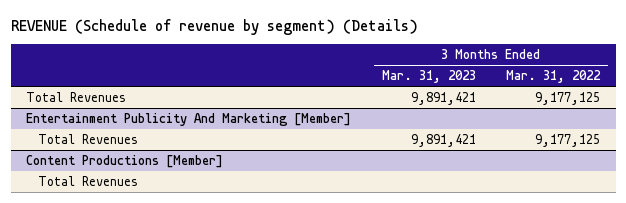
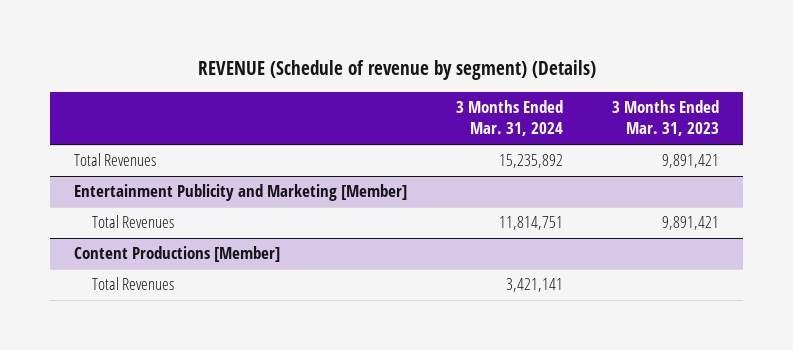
[506,70,602,84] Mar. 31, 2022 -> none
none -> [456,100,564,137] 3 Months Ended Mar. 31, 2024
[25,113,351,127] Entertainment Publicity And Marketing [Member] -> [74,184,408,202] Entertainment Publicity and Marketing [Member]

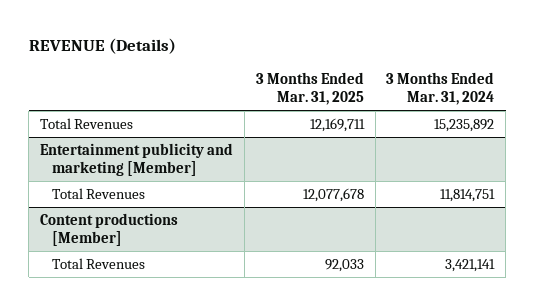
[197,60,596,81] REVENUE (Schedule of revenue by segment) (Details) -> [28,38,176,55] REVENUE (Details)
[611,100,719,137] 3 Months Ended Mar. 31, 2023 -> none
none -> [255,72,364,106] 3 Months Ended Mar. 31, 2025
[74,184,408,202] Entertainment Publicity and Marketing [Member] -> [40,143,234,176] Entertainment publicity and marketing [Member]
[74,246,281,263] Content Productions [Member] -> [40,213,179,246] Content productions [Member]

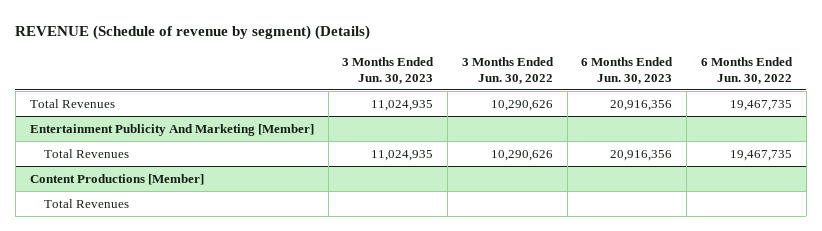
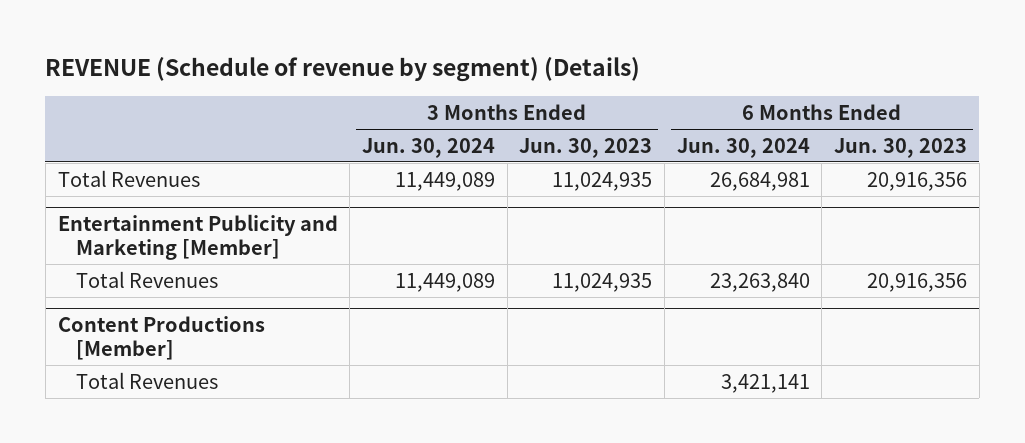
[461,57,554,84] 3 Months Ended Jun. 30, 2022 -> none
[700,57,793,84] 6 Months Ended Jun. 30, 2022 -> none
none -> [361,137,495,158] Jun. 30, 2024
none -> [676,137,810,158] Jun. 30, 2024
[29,123,314,136] Entertainment Publicity And Marketing [Member] -> [57,214,338,260] Entertainment Publicity and Marketing [Member]

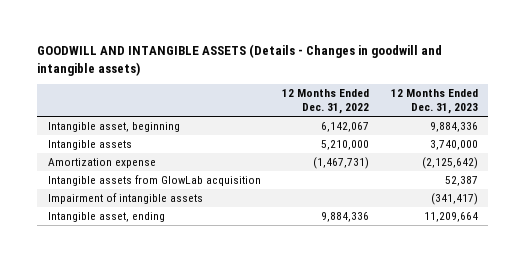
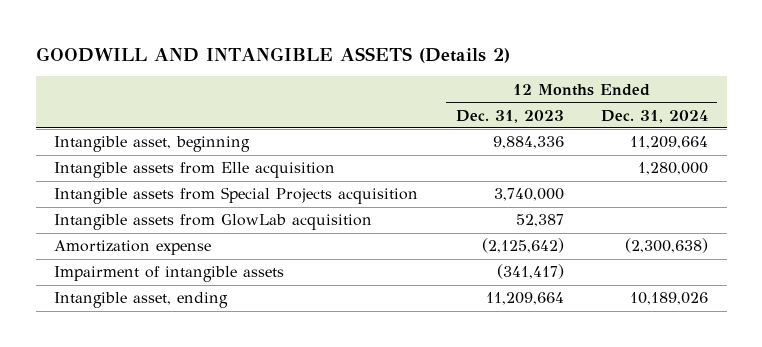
[36,43,442,76] GOODWILL AND INTANGIBLE ASSETS (Details - Changes in goodwill and intangible assets) -> [35,46,510,63] GOODWILL AND INTANGIBLE ASSETS (Details 2)
[282,89,370,115] 12 Months Ended Dec. 31, 2022 -> none
none -> [600,109,708,123] Dec. 31, 2024
none -> [54,162,336,179] Intangible assets from Elle acquisition
[47,140,132,151] Intangible assets -> [54,187,419,205] Intangible assets from Special Projects acquisition
[47,158,156,169] Amortization expense -> [54,240,212,256] Amortization expense

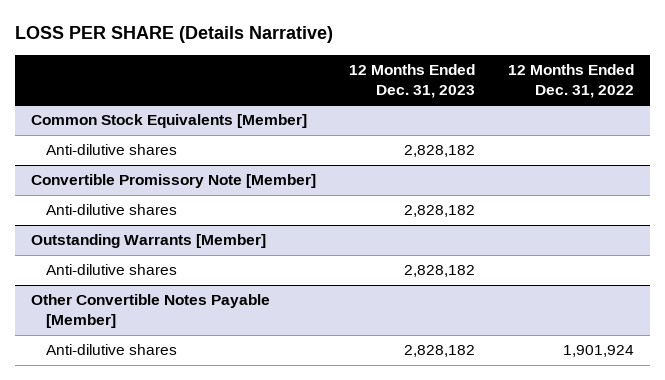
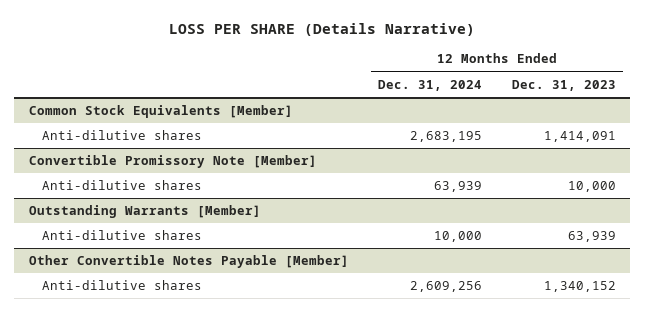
[507,64,634,98] 12 Months Ended Dec. 31, 2022 -> none
none -> [378,79,483,91] Dec. 31, 2024
[403,145,475,158] 2,828,182 -> [543,131,616,143] 1,414,091
[403,205,475,218] 2,828,182 -> [567,181,616,193] 10,000
[403,265,475,278] 2,828,182 -> [567,231,616,243] 63,939
[403,345,475,358] 2,828,182 -> [543,281,616,293] 1,340,152

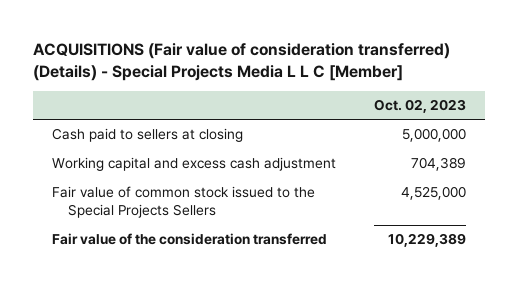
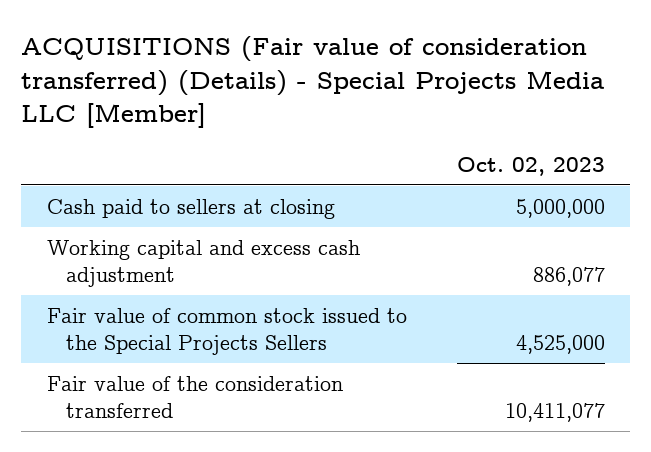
[32,42,450,81] ACQUISITIONS (Fair value of consideration transferred) (Details) - Special Projects Media L L C [Member] -> [21,35,605,129] ACQUISITIONS (Fair value of consideration transferred) (Details) - Special Projects Media LLC [Member]
[411,157,467,172] 704,389 -> [532,266,605,286] 886,077
[388,233,467,248] 10,229,389 -> [504,402,605,422] 10,411,077

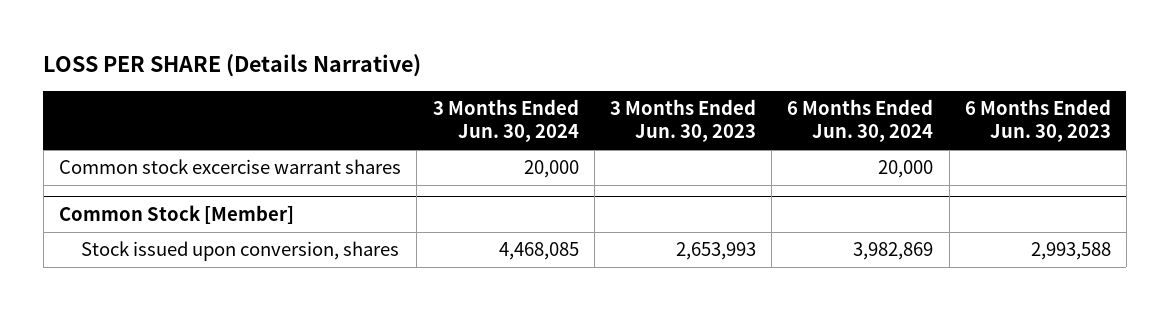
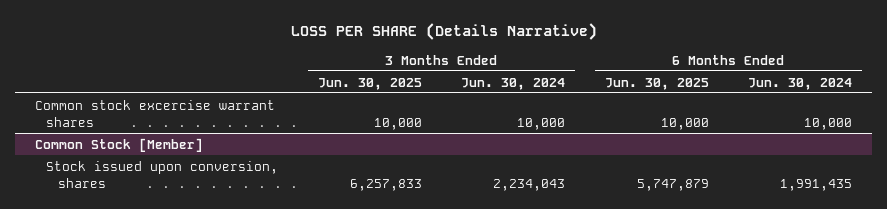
[609,99,756,143] 3 Months Ended Jun. 30, 2023 -> none
[964,99,1111,143] 6 Months Ended Jun. 30, 2023 -> none
none -> [317,77,422,90] Jun. 30, 2025
none -> [604,77,709,90] Jun. 30, 2025
[523,160,579,179] 20,000 -> [517,117,566,130] 10,000
[878,160,934,179] 20,000 -> [803,117,852,130] 10,000
[498,242,579,261] 4,468,085 -> [493,178,566,191] 2,234,043
[853,242,934,261] 3,982,869 -> [779,178,852,191] 1,991,435

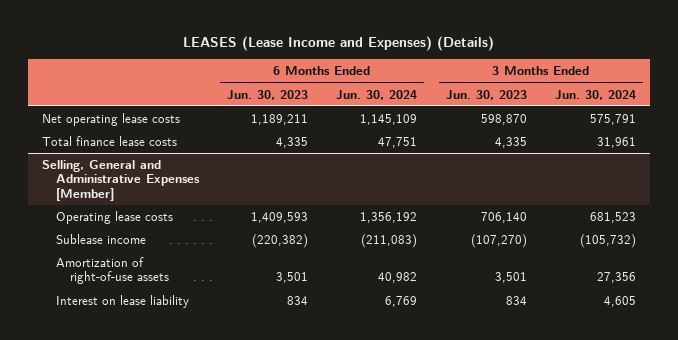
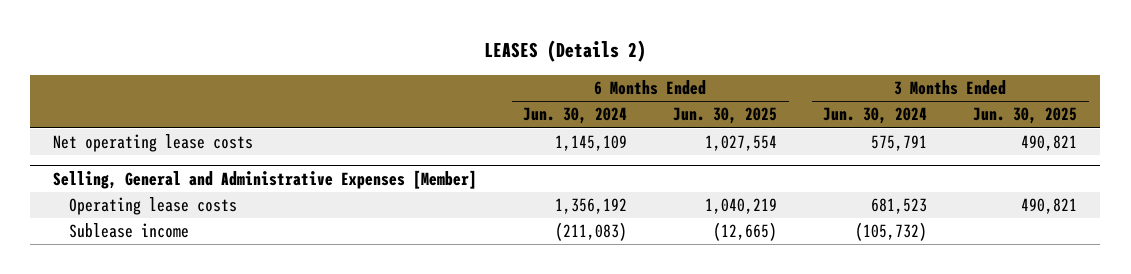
[182,35,494,51] LEASES (Lease Income and Expenses) (Details) -> [484,40,647,63] LEASES (Details 2)
[227,89,309,100] Jun. 30, 2023 -> none
[445,89,527,100] Jun. 30, 2023 -> none
none -> [673,107,778,125] Jun. 30, 2025
none -> [973,107,1078,125] Jun. 30, 2025
[41,136,177,147] Total finance lease costs -> none
[55,257,170,285] Amortization of right-of-use assets -> none
[55,295,189,309] Interest on lease liability -> none

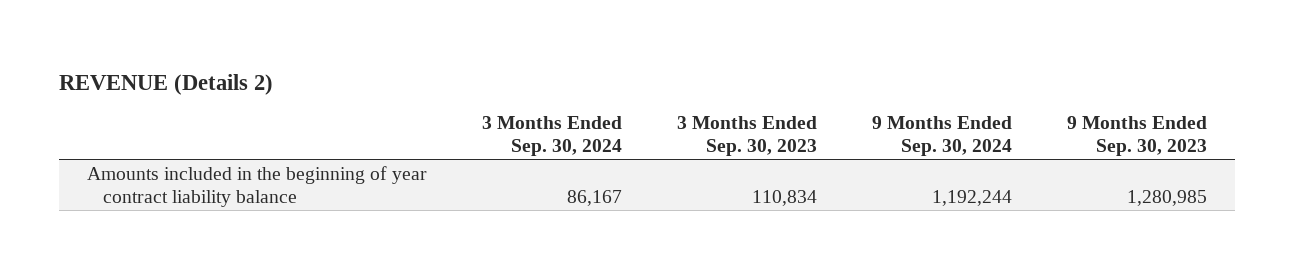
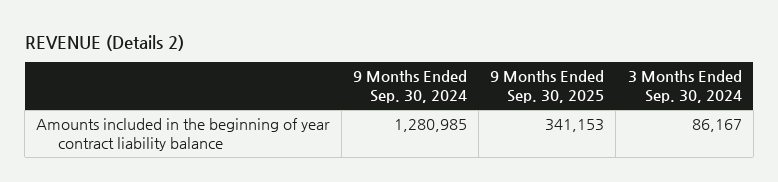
[677,116,818,156] 3 Months Ended Sep. 30, 2023 -> none
[1067,116,1208,156] 9 Months Ended Sep. 30, 2023 -> none
none -> [490,70,605,104] 9 Months Ended Sep. 30, 2025
[932,189,1013,206] 1,192,244 -> [393,119,467,133] 1,280,985

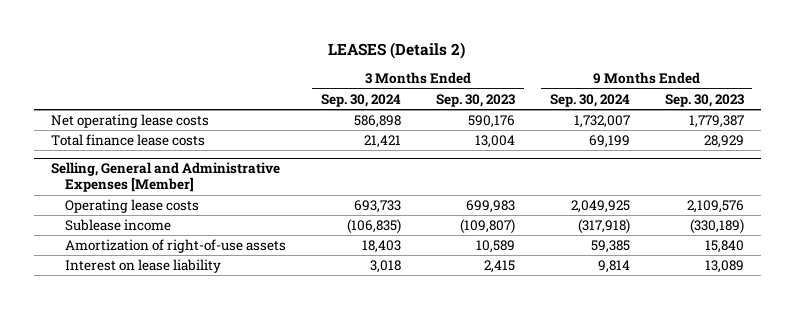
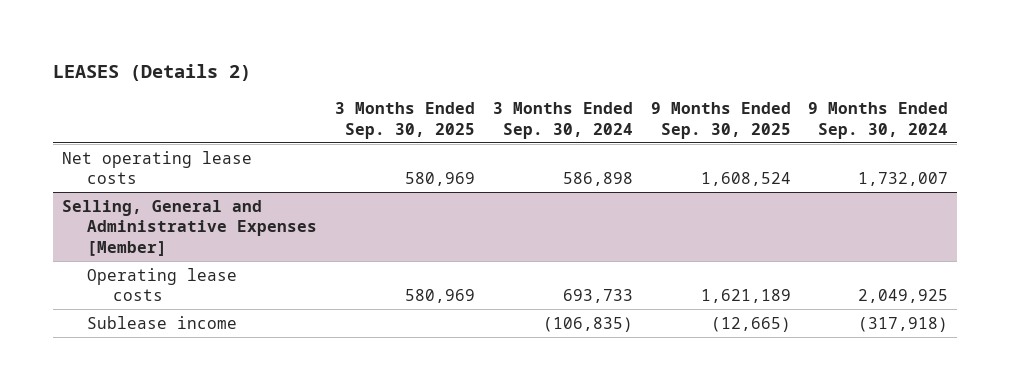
[436,93,516,107] Sep. 30, 2023 -> none
[664,93,744,107] Sep. 30, 2023 -> none
none -> [334,101,475,139] 3 Months Ended Sep. 30, 2025
none -> [650,101,791,139] 9 Months Ended Sep. 30, 2025
[51,134,206,147] Total finance lease costs -> none
[65,239,287,254] Amortization of right-of-use assets -> none
[65,259,222,274] Interest on lease liability -> none

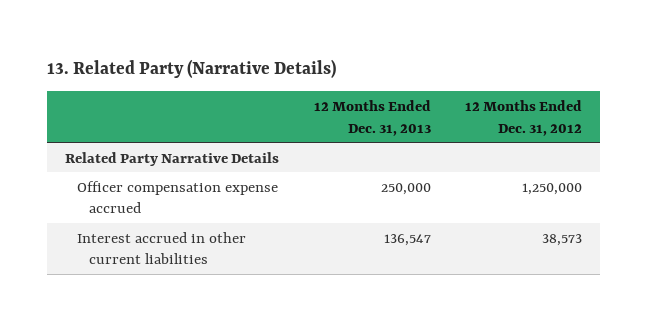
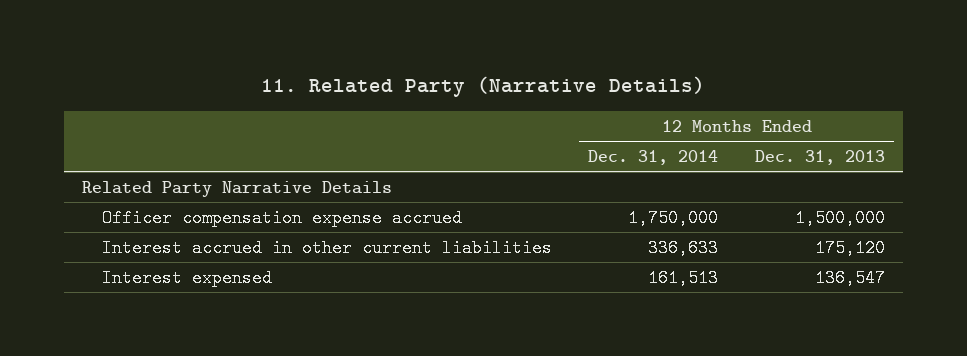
[47,59,337,79] 13. Related Party (Narrative Details) -> [261,76,706,98] 11. Related Party (Narrative Details)
[465,99,583,136] 12 Months Ended Dec. 31, 2012 -> none
none -> [588,149,719,165] Dec. 31, 2014
[380,182,431,195] 250,000 -> [794,208,885,227] 1,500,000
[383,233,431,246] 136,547 -> [814,238,885,257] 175,120
none -> [101,268,272,287] Interest expensed

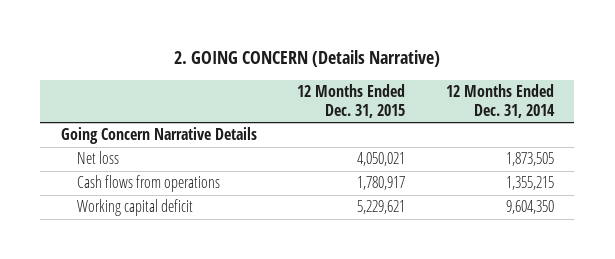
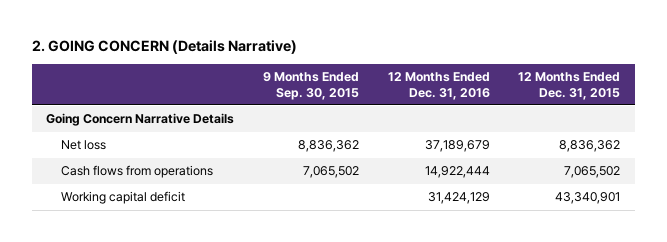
[445,84,555,119] 12 Months Ended Dec. 31, 2014 -> none
none -> [263,72,360,100] 9 Months Ended Sep. 30, 2015
none -> [387,72,490,100] 12 Months Ended Dec. 31, 2016
[357,152,406,167] 4,050,021 -> [559,140,621,153] 8,836,362
[357,176,406,191] 1,780,917 -> [564,166,621,179] 7,065,502
[357,200,406,215] 5,229,621 -> [555,192,621,205] 43,340,901

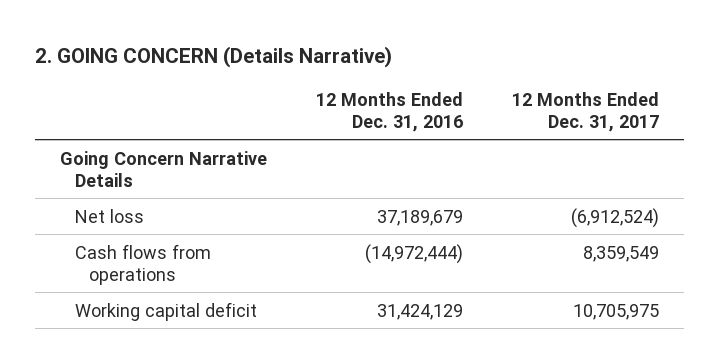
[263,72,360,100] 9 Months Ended Sep. 30, 2015 -> none
[518,72,621,100] 12 Months Ended Dec. 31, 2015 -> none
none -> [512,91,660,132] 12 Months Ended Dec. 31, 2017
[424,166,490,179] 14,922,444 -> [364,243,463,264] (14,972,444)

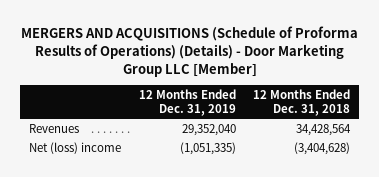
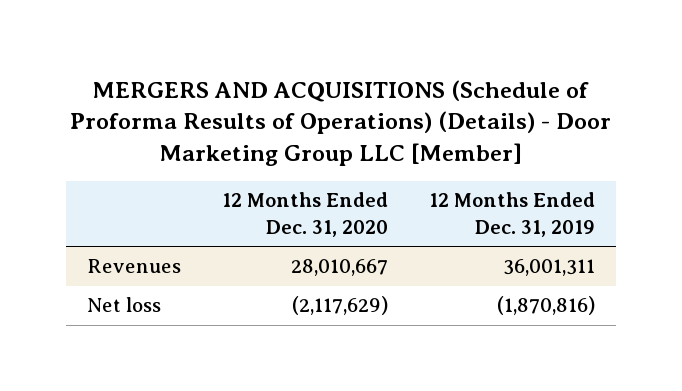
[253,89,351,116] 12 Months Ended Dec. 31, 2018 -> none
none -> [222,192,389,237] 12 Months Ended Dec. 31, 2020
[181,123,236,136] 29,352,040 -> [503,259,596,277] 36,001,311
[29,141,122,154] Net (loss) income -> [86,297,161,313] Net loss
[179,141,236,155] (1,051,335) -> [497,296,596,316] (1,870,816)

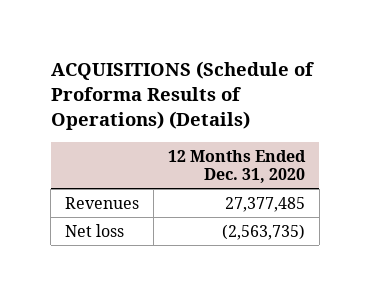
[70,79,612,166] MERGERS AND ACQUISITIONS (Schedule of Proforma Results of Operations) (Details) - Door Marketing Group LLC [Member] -> [50,60,314,130] ACQUISITIONS (Schedule of Proforma Results of Operations) (Details)
[429,192,596,237] 12 Months Ended Dec. 31, 2019 -> none
[291,259,389,277] 28,010,667 -> [224,196,305,212] 27,377,485
[292,296,389,316] (2,117,629) -> [221,223,305,240] (2,563,735)

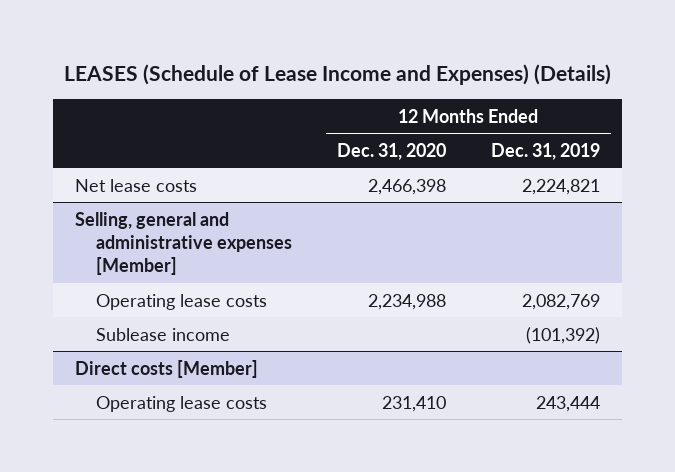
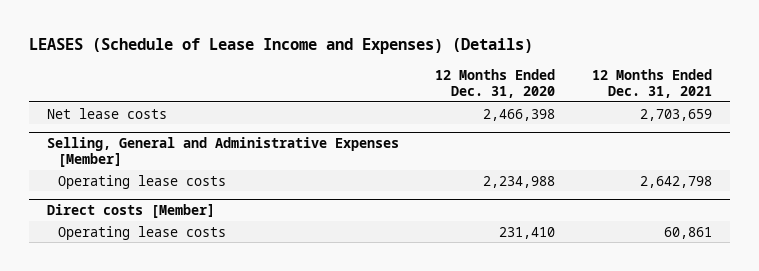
[490,142,600,160] Dec. 31, 2019 -> none
none -> [591,68,712,98] 12 Months Ended Dec. 31, 2021
[75,211,292,276] Selling, general and administrative expenses [Member] -> [47,136,400,168] Selling, General and Administrative Expenses [Member]
[95,327,230,341] Sublease income -> none

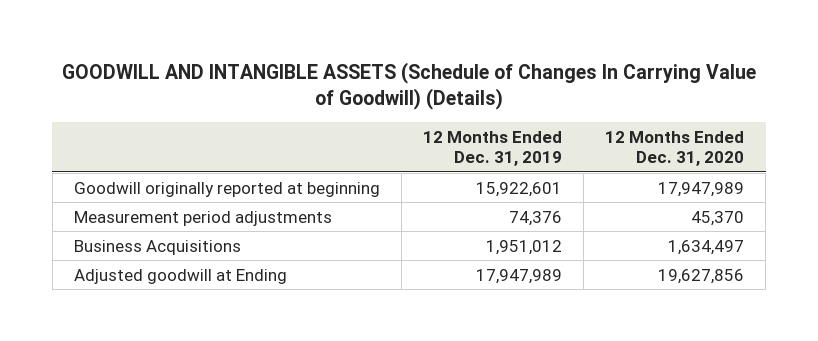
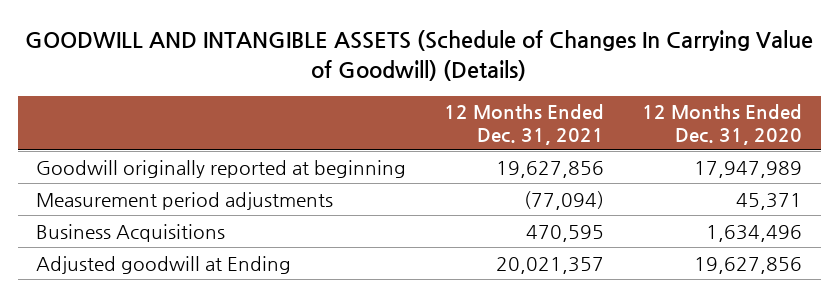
[423,130,563,167] 12 Months Ended Dec. 31, 2019 -> none
none -> [444,104,605,145] 12 Months Ended Dec. 31, 2021
[691,210,745,226] 45,370 -> [736,192,803,210] 45,371
[668,239,745,255] 1,634,497 -> [706,224,803,242] 1,634,496

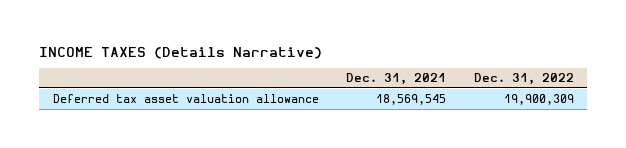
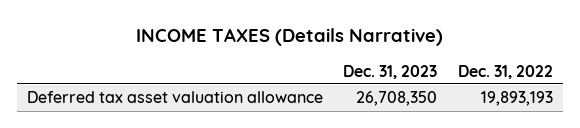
[346,73,447,86] Dec. 31, 2021 -> none
none -> [343,64,438,79] Dec. 31, 2023
[503,94,574,106] 19,900,309 -> [480,91,553,107] 19,893,193

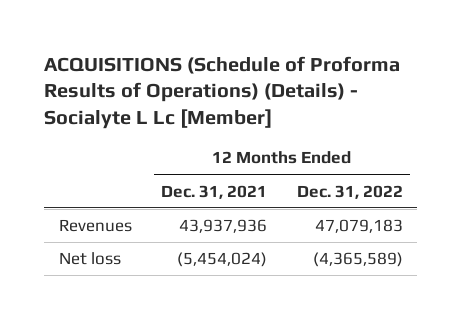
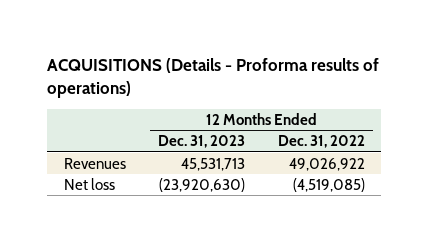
[44,55,401,130] ACQUISITIONS (Schedule of Proforma Results of Operations) (Details) - Socialyte L Lc [Member] -> [47,57,380,98] ACQUISITIONS (Details - Proforma results of operations)
[161,184,268,199] Dec. 31, 2021 -> none
none -> [158,135,246,149] Dec. 31, 2023
[314,219,403,234] 47,079,183 -> [289,157,366,171] 49,026,922
[312,252,403,268] (4,365,589) -> [293,177,366,192] (4,519,085)

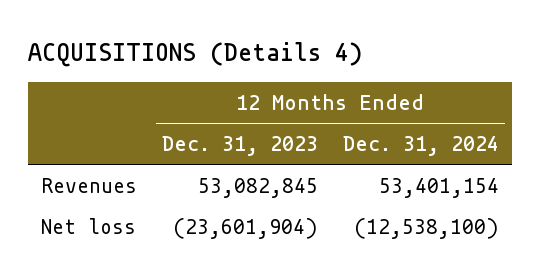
[47,57,380,98] ACQUISITIONS (Details - Proforma results of operations) -> [28,41,363,67] ACQUISITIONS (Details 4)
[278,135,366,149] Dec. 31, 2022 -> none
none -> [342,135,499,156] Dec. 31, 2024
[181,157,246,171] 45,531,713 -> [197,177,318,198] 53,082,845
[159,177,246,192] (23,920,630) -> [172,217,318,239] (23,601,904)

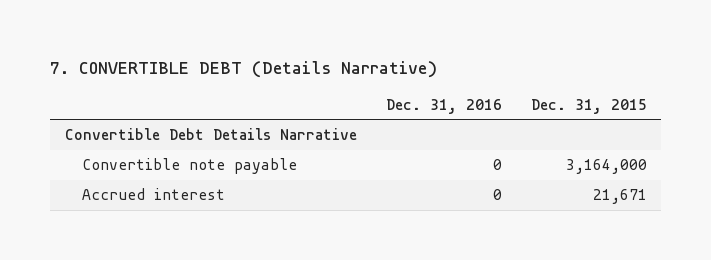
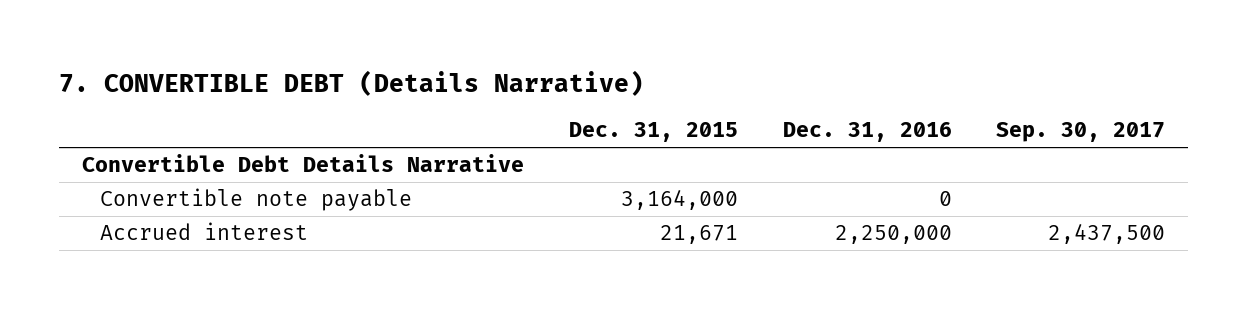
none -> [996,122,1166,143] Sep. 30, 2017
[492,189,502,201] 0 -> [834,225,952,245] 2,250,000

